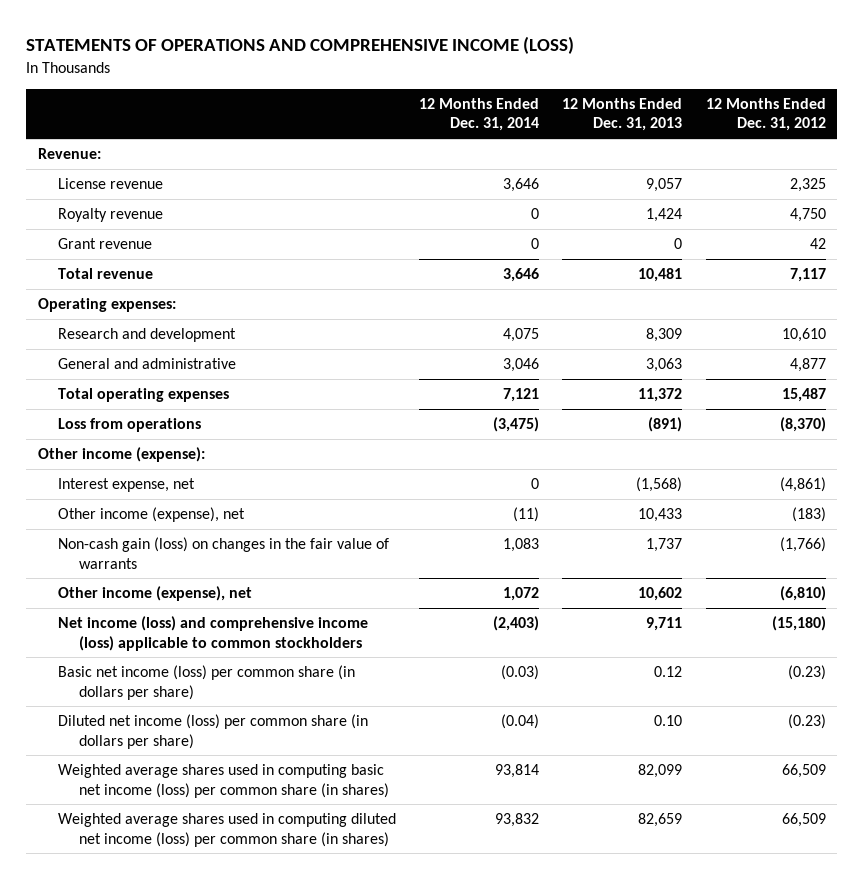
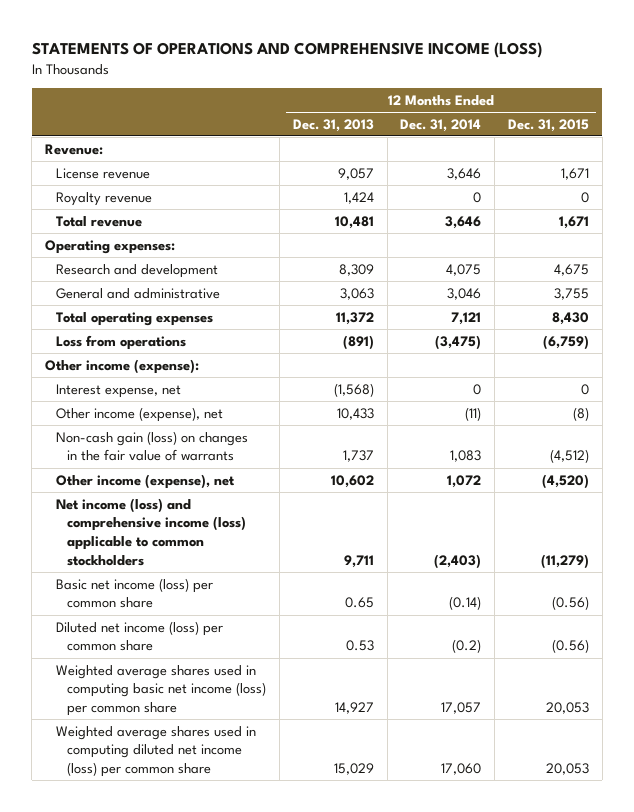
[705,98,826,132] 12 Months Ended Dec. 31, 2012 -> none
none -> [508,118,590,132] Dec. 31, 2015
[58,238,153,250] Grant revenue -> none
[58,665,356,700] Basic net income (loss) per common share (in dollars per share) -> [56,577,214,609] Basic net income (loss) per common share
[501,665,540,681] (0.03) -> [449,596,482,611] (0.14)
[654,666,683,678] 0.12 -> [344,597,374,609] 0.65
[58,714,369,749] Diluted net income (loss) per common share (in dollars per share) -> [56,620,224,652] Diluted net income (loss) per common share
[501,714,540,730] (0.04) -> [452,639,482,654] (0.2)
[654,715,683,727] 0.10 -> [345,640,374,652] 0.53
[58,764,390,798] Weighted average shares used in computing basic net income (loss) per common share (in shares) -> [56,664,266,717] Weighted average shares used in computing basic net income (loss) per common share
[495,764,540,779] 93,814 -> [441,702,482,715] 17,057
[638,764,683,779] 82,099 -> [334,702,374,715] 14,927
[58,813,397,847] Weighted average shares used in computing diluted net income (loss) per common share (in shares) -> [56,725,257,778] Weighted average shares used in computing diluted net income (loss) per common share
[495,813,540,828] 93,832 -> [441,763,482,776] 17,060
[638,813,683,828] 82,659 -> [333,763,374,776] 15,029

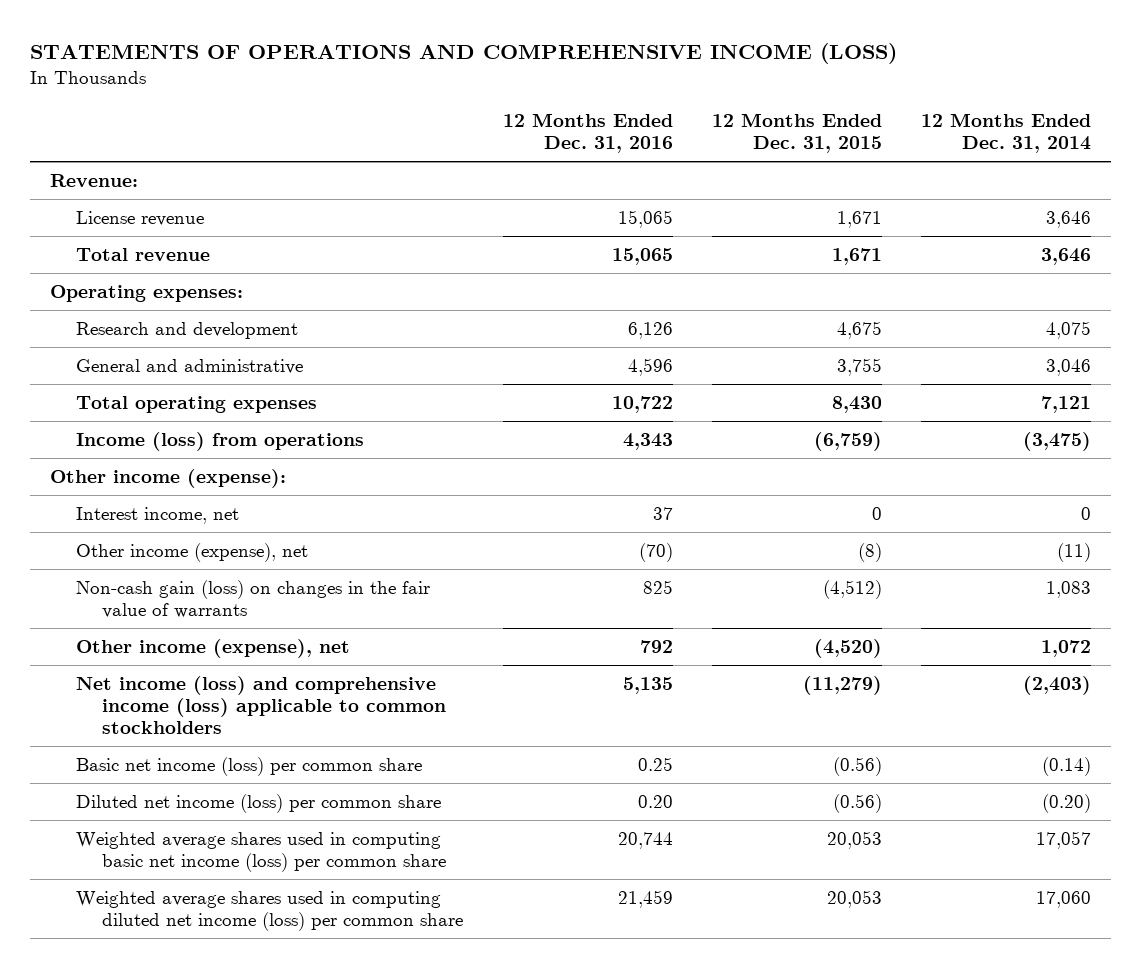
[292,118,374,132] Dec. 31, 2013 -> none
none -> [502,112,673,154] 12 Months Ended Dec. 31, 2016
[56,191,153,206] Royalty revenue -> none
[56,334,187,350] Loss from operations -> [76,431,365,451] Income (loss) from operations
[56,383,182,398] Interest expense, net -> [76,506,240,524] Interest income, net
[452,639,482,654] (0.2) -> [1042,793,1092,813] (0.20)

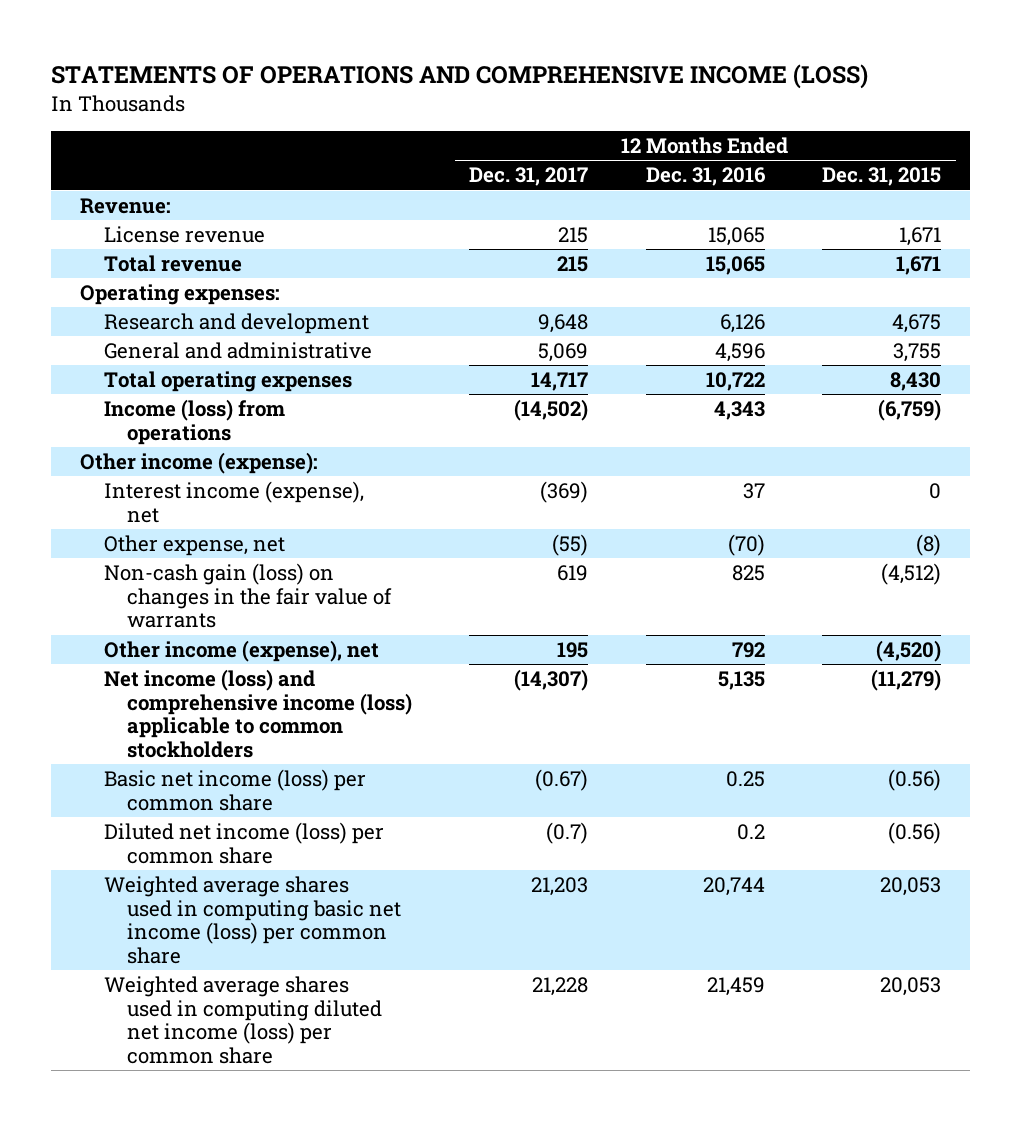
[921,112,1092,154] 12 Months Ended Dec. 31, 2014 -> none
none -> [469,167,589,187] Dec. 31, 2017
[76,506,240,524] Interest income, net -> [103,481,364,523] Interest income (expense), net
[76,542,309,562] Other income (expense), net -> [103,535,285,557] Other expense, net
[637,794,673,808] 0.20 -> [736,824,765,841] 0.2

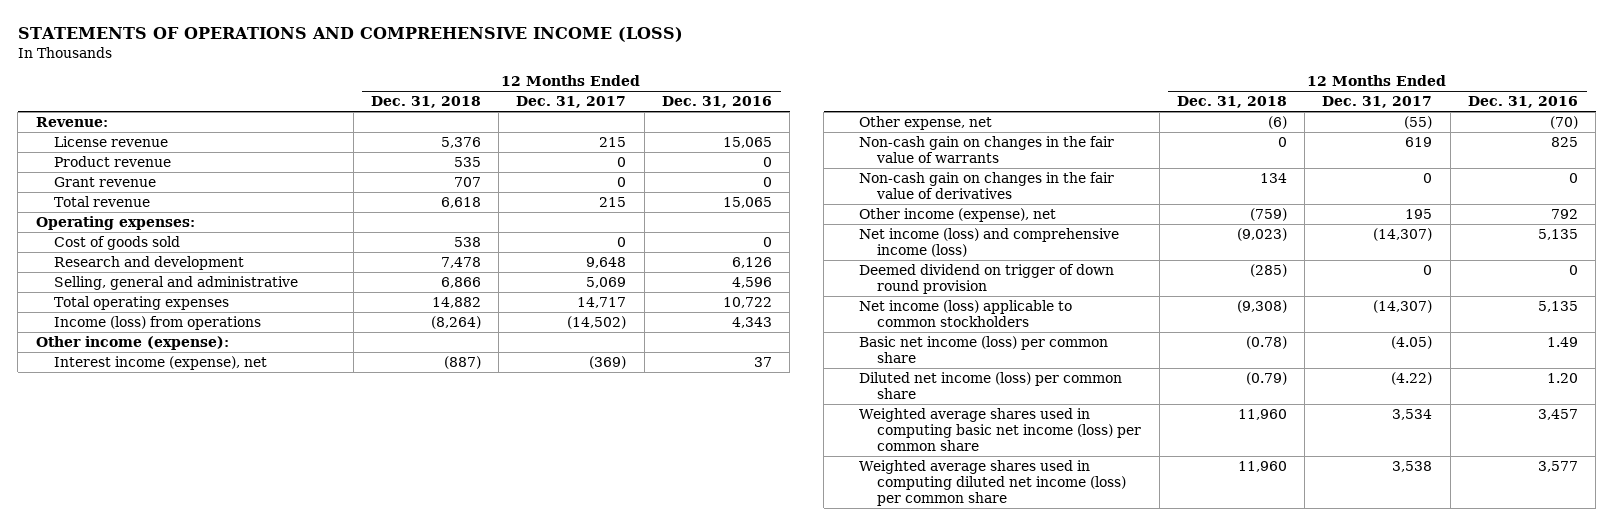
[822,167,942,187] Dec. 31, 2015 -> none
none -> [370,96,481,109] Dec. 31, 2018
none -> [53,155,171,167] Product revenue
none -> [53,176,156,187] Grant revenue
none -> [53,235,180,250] Cost of goods sold
[103,342,372,360] General and administrative -> [53,275,298,290] Selling, general and administrative
[103,563,393,629] Non-cash gain (loss) on changes in the fair value of warrants -> [859,135,1115,164] Non-cash gain on changes in the fair value of warrants
none -> [859,171,1115,200] Non-cash gain on changes in the fair value of derivatives
[103,669,413,758] Net income (loss) and comprehensive income (loss) applicable to common stockholders -> [859,227,1120,258] Net income (loss) and comprehensive income (loss)
none -> [859,263,1115,295] Deemed dividend on trigger of down round provision
none -> [859,299,1073,328] Net income (loss) applicable to common stockholders
[535,769,589,792] (0.67) -> [1391,335,1433,349] (4.05)
[725,771,765,788] 0.25 -> [1546,336,1578,347] 1.49
[546,822,589,845] (0.7) -> [1391,371,1433,385] (4.22)
[736,824,765,841] 0.2 -> [1546,372,1578,383] 1.20
[531,877,589,897] 21,203 -> [1392,408,1433,420] 3,534
[702,877,765,897] 20,744 -> [1537,408,1578,420] 3,457
[532,977,589,997] 21,228 -> [1392,460,1433,472] 3,538
[706,977,765,997] 21,459 -> [1537,460,1578,472] 3,577

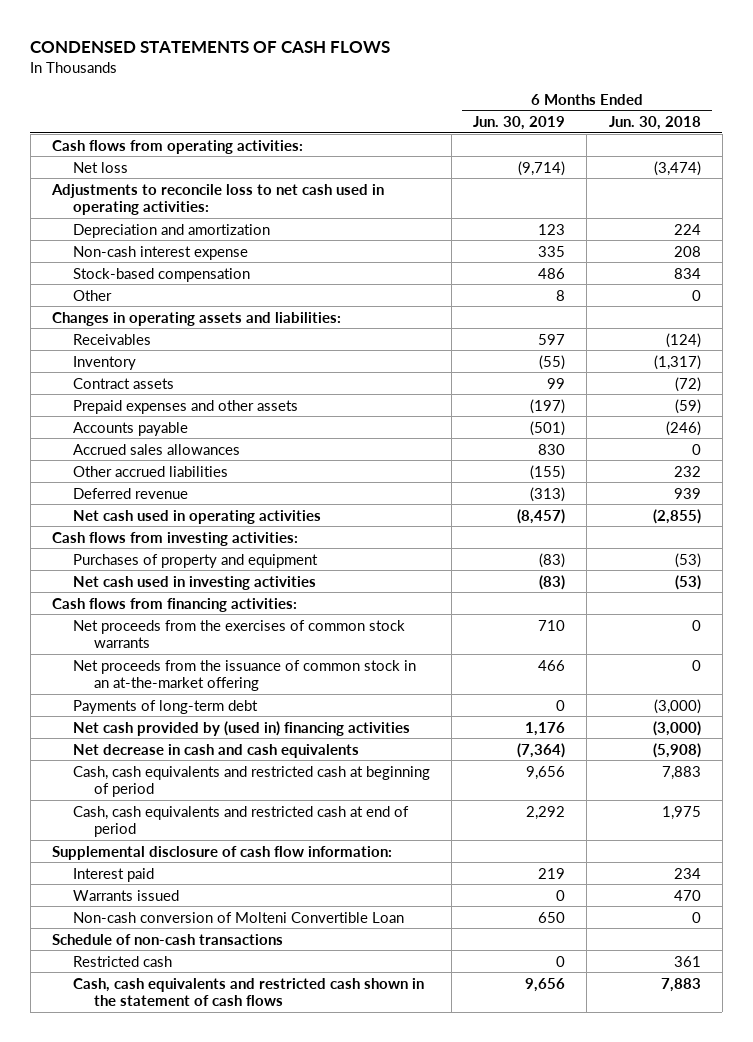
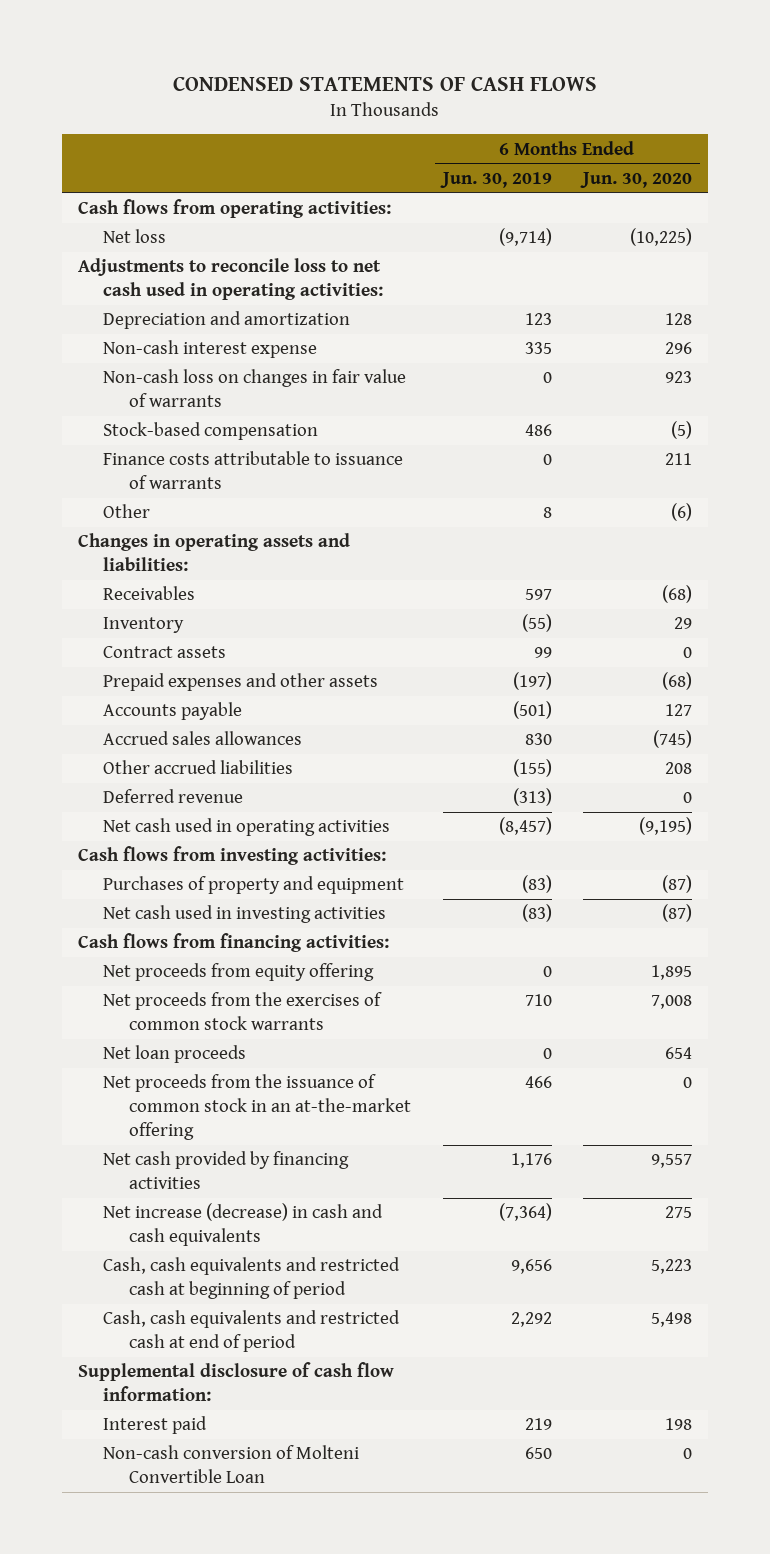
[608,115,701,130] Jun. 30, 2018 -> none
none -> [579,171,692,188] Jun. 30, 2020
none -> [103,369,407,408] Non-cash loss on changes in fair value of warrants
none -> [103,451,404,490] Finance costs attributable to issuance of warrants
none -> [103,963,375,982] Net proceeds from equity offering
none -> [103,1045,247,1064] Net loan proceeds
[72,699,258,714] Payments of long-term debt -> none
[72,720,410,736] Net cash provided by (used in) financing activities -> [103,1151,350,1190] Net cash provided by financing activities
[72,743,359,758] Net decrease in cash and cash equivalents -> [103,1203,384,1247] Net increase (decrease) in cash and cash equivalents
[72,889,179,901] Warrants issued -> none
[51,933,283,945] Schedule of non-cash transactions -> none
[72,955,172,967] Restricted cash -> none
[72,977,424,1006] Cash, cash equivalents and restricted cash shown in the statement of cash flows -> none

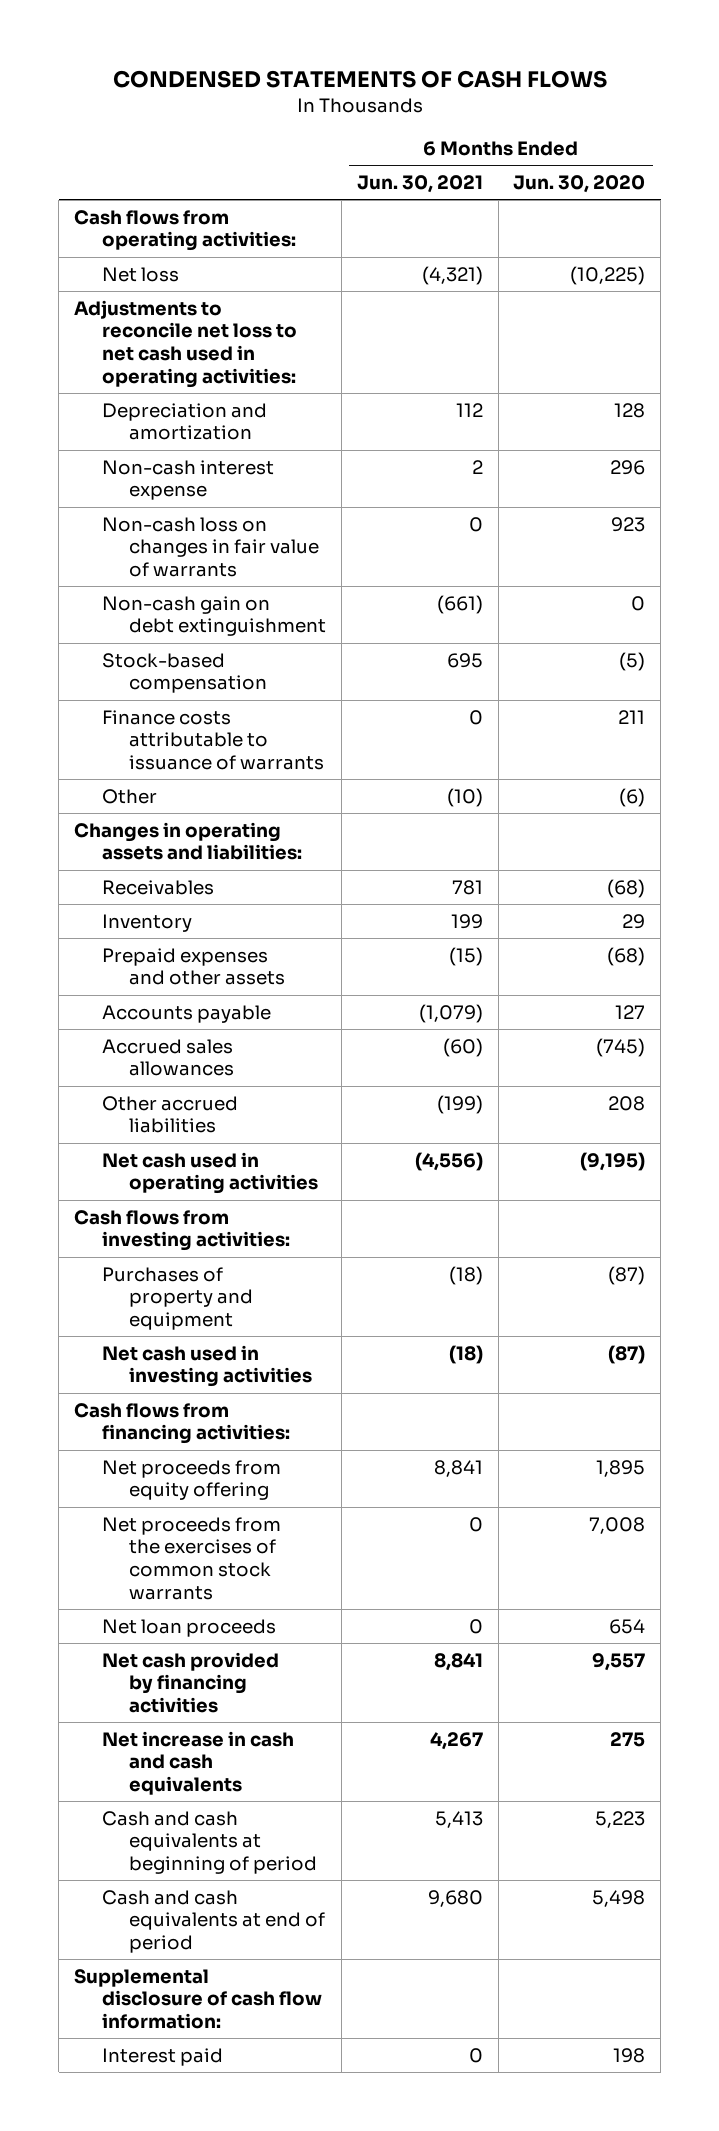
[439,171,552,188] Jun. 30, 2019 -> none
none -> [356,174,483,193] Jun. 30, 2021
[77,258,384,301] Adjustments to reconcile loss to net cash used in operating activities: -> [73,299,297,388] Adjustments to reconcile net loss to net cash used in operating activities:
none -> [101,595,327,637] Non-cash gain on debt extinguishment
[103,646,227,659] Contract assets -> none
[103,789,244,804] Deferred revenue -> none
[103,1074,412,1140] Net proceeds from the issuance of common stock in an at-the-market offering -> none
[103,1203,384,1247] Net increase (decrease) in cash and cash equivalents -> [101,1730,294,1796] Net increase in cash and cash equivalents
[103,1257,401,1300] Cash, cash equivalents and restricted cash at beginning of period -> [101,1810,318,1875] Cash and cash equivalents at beginning of period
[103,1310,401,1353] Cash, cash equivalents and restricted cash at end of period -> [101,1889,326,1954] Cash and cash equivalents at end of period
[103,1445,360,1484] Non-cash conversion of Molteni Convertible Loan -> none

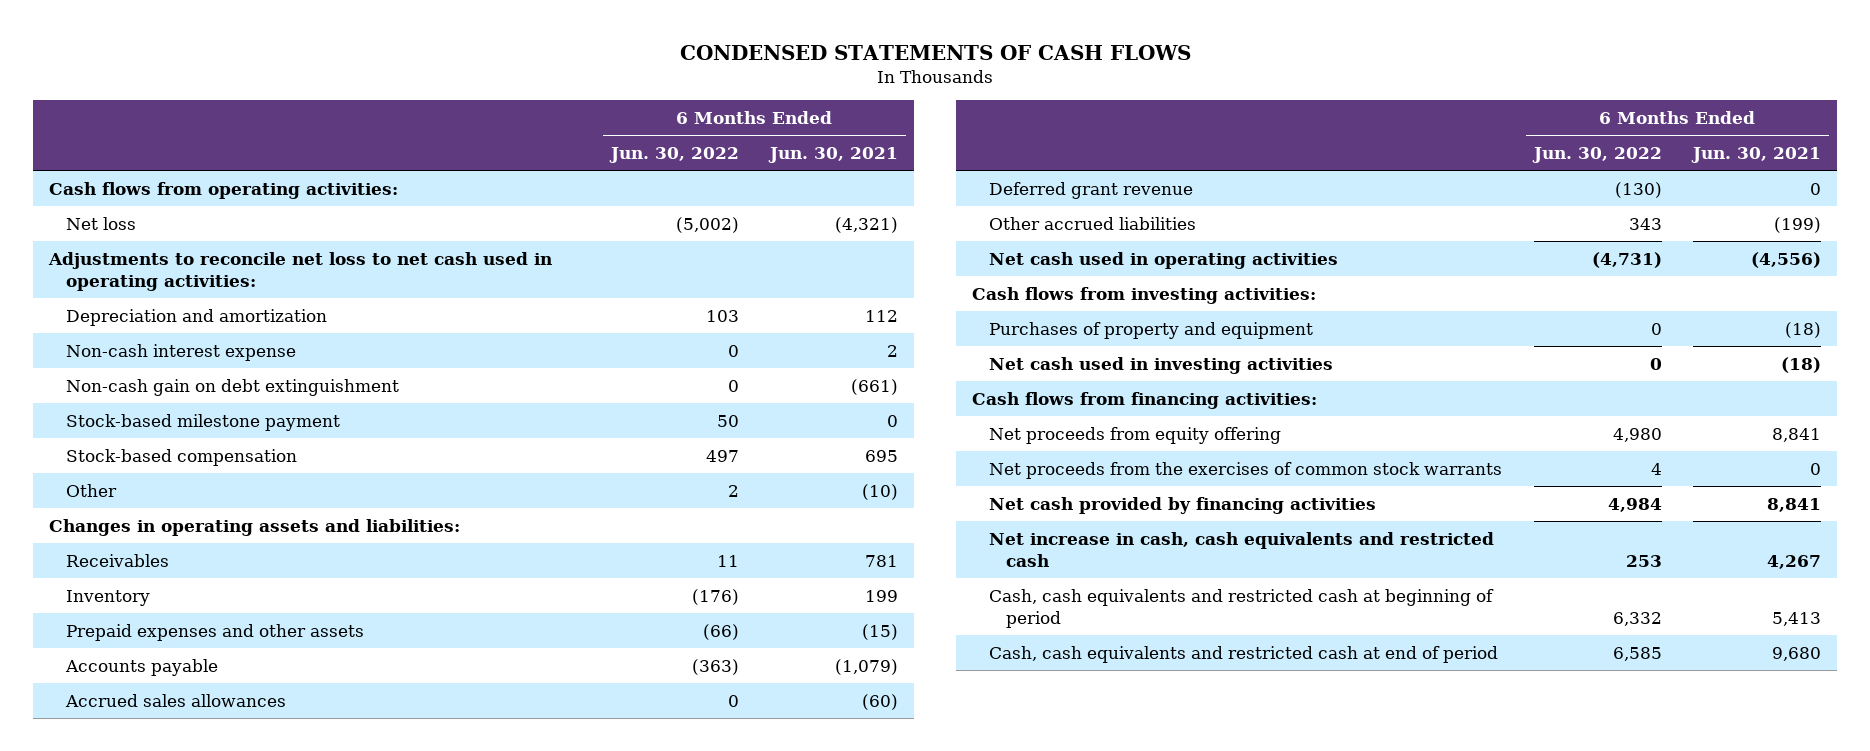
[513,174,646,193] Jun. 30, 2020 -> none
none -> [608,146,739,163] Jun. 30, 2022
[101,516,320,578] Non-cash loss on changes in fair value of warrants -> none
none -> [66,413,341,431] Stock-based milestone payment
[101,709,325,771] Finance costs attributable to issuance of warrants -> none
none -> [989,181,1194,199] Deferred grant revenue
[101,1618,276,1637] Net loan proceeds -> none
[73,1968,322,2030] Supplemental disclosure of cash flow information: -> none
[101,2047,223,2066] Interest paid -> none
[101,1730,294,1796] Net increase in cash and cash equivalents -> [989,531,1495,567] Net increase in cash, cash equivalents and restricted cash
[101,1810,318,1875] Cash and cash equivalents at beginning of period -> [989,588,1495,628] Cash, cash equivalents and restricted cash at beginning of period
[101,1889,326,1954] Cash and cash equivalents at end of period -> [989,645,1499,663] Cash, cash equivalents and restricted cash at end of period

